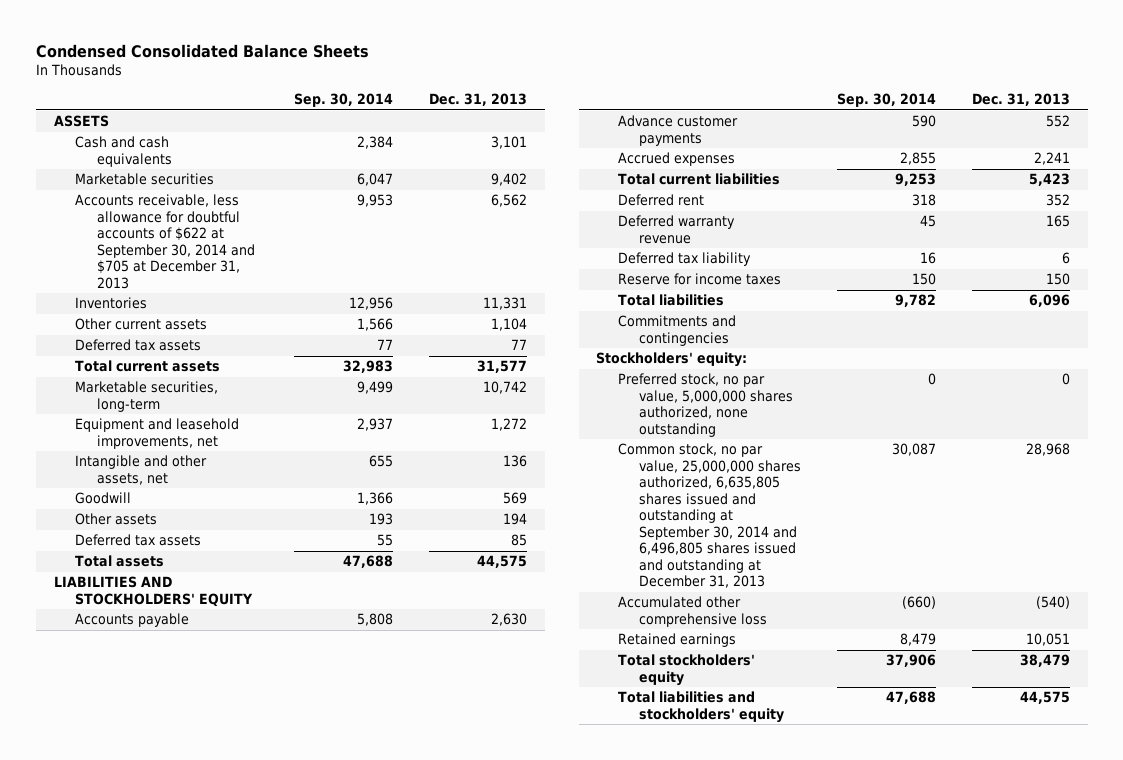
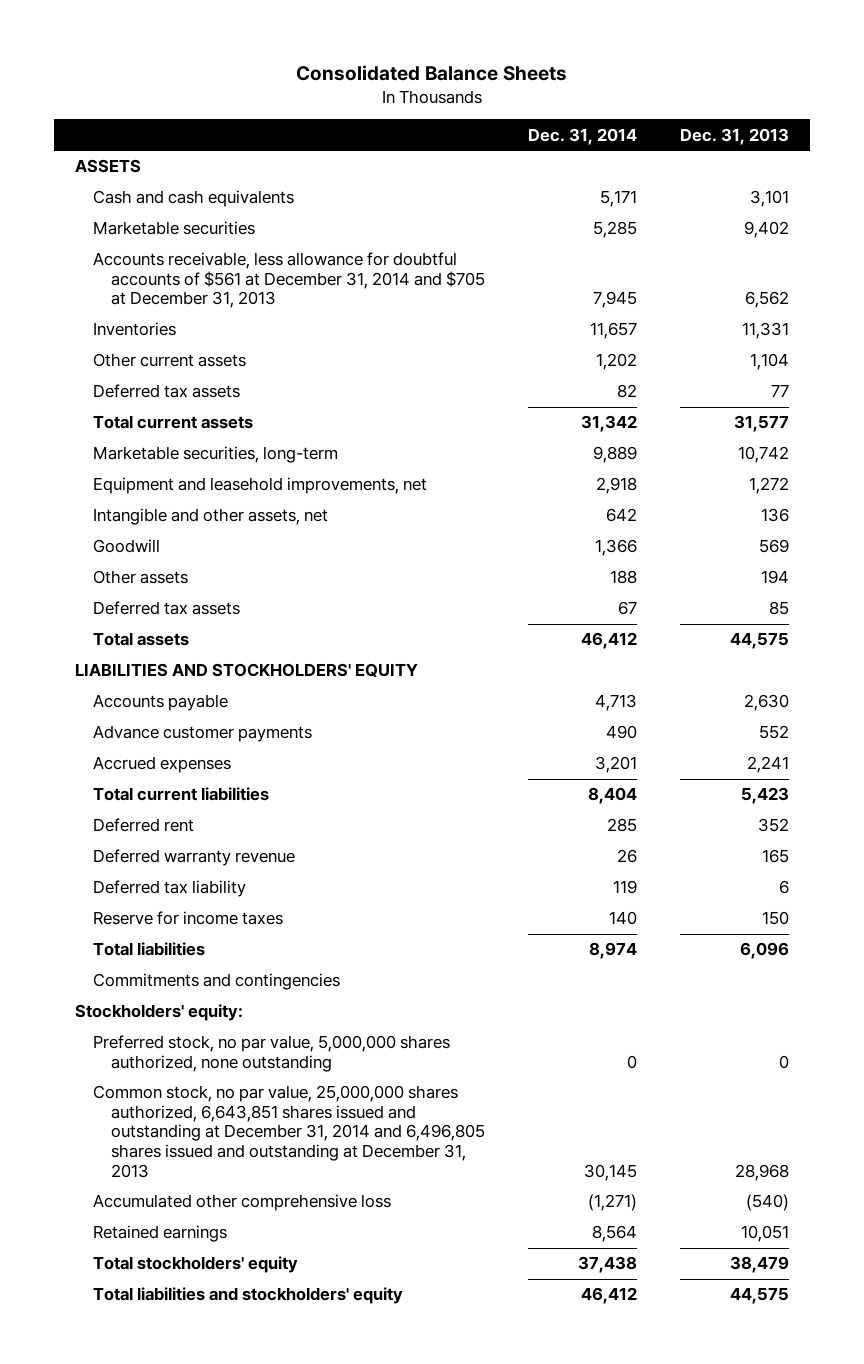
[35,43,369,58] Condensed Consolidated Balance Sheets -> [296,64,568,81] Consolidated Balance Sheets
[294,93,394,108] Sep. 30, 2014 -> none
none -> [527,127,637,145] Dec. 31, 2014
[75,194,255,289] Accounts receivable, less allowance for doubtful accounts of $622 at September 30, 2014 and $705 at December 31, 2013 -> [92,252,485,309] Accounts receivable, less allowance for doubtful accounts of $561 at December 31, 2014 and $705 at December 31, 2013
[617,443,802,589] Common stock, no par value, 25,000,000 shares authorized, 6,635,805 shares issued and outstanding at September 30, 2014 and 6,496,805 shares issued and outstanding at December 31, 2013 -> [92,1085,485,1178] Common stock, no par value, 25,000,000 shares authorized, 6,643,851 shares issued and outstanding at December 31, 2014 and 6,496,805 shares issued and outstanding at December 31, 2013

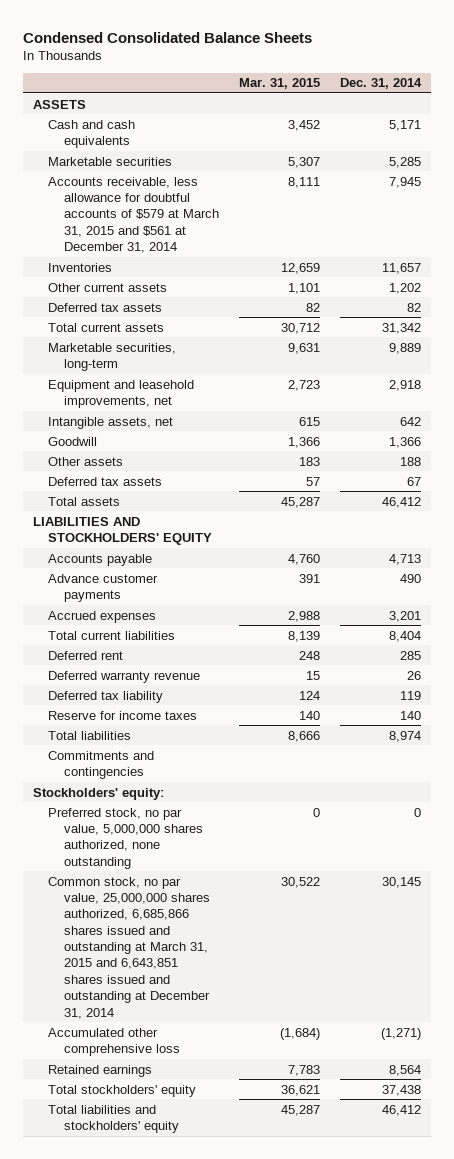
[296,64,568,81] Consolidated Balance Sheets -> [22,31,312,43] Condensed Consolidated Balance Sheets
[679,127,789,145] Dec. 31, 2013 -> none
none -> [239,78,321,90] Mar. 31, 2015
[92,252,485,309] Accounts receivable, less allowance for doubtful accounts of $561 at December 31, 2014 and $705 at December 31, 2013 -> [48,176,219,254] Accounts receivable, less allowance for doubtful accounts of $579 at March 31, 2015 and $561 at December 31, 2014
[92,508,328,526] Intangible and other assets, net -> [48,416,174,429] Intangible assets, net
[92,1085,485,1178] Common stock, no par value, 25,000,000 shares authorized, 6,643,851 shares issued and outstanding at December 31, 2014 and 6,496,805 shares issued and outstanding at December 31, 2013 -> [48,876,210,1019] Common stock, no par value, 25,000,000 shares authorized, 6,685,866 shares issued and outstanding at March 31, 2015 and 6,643,851 shares issued and outstanding at December 31, 2014

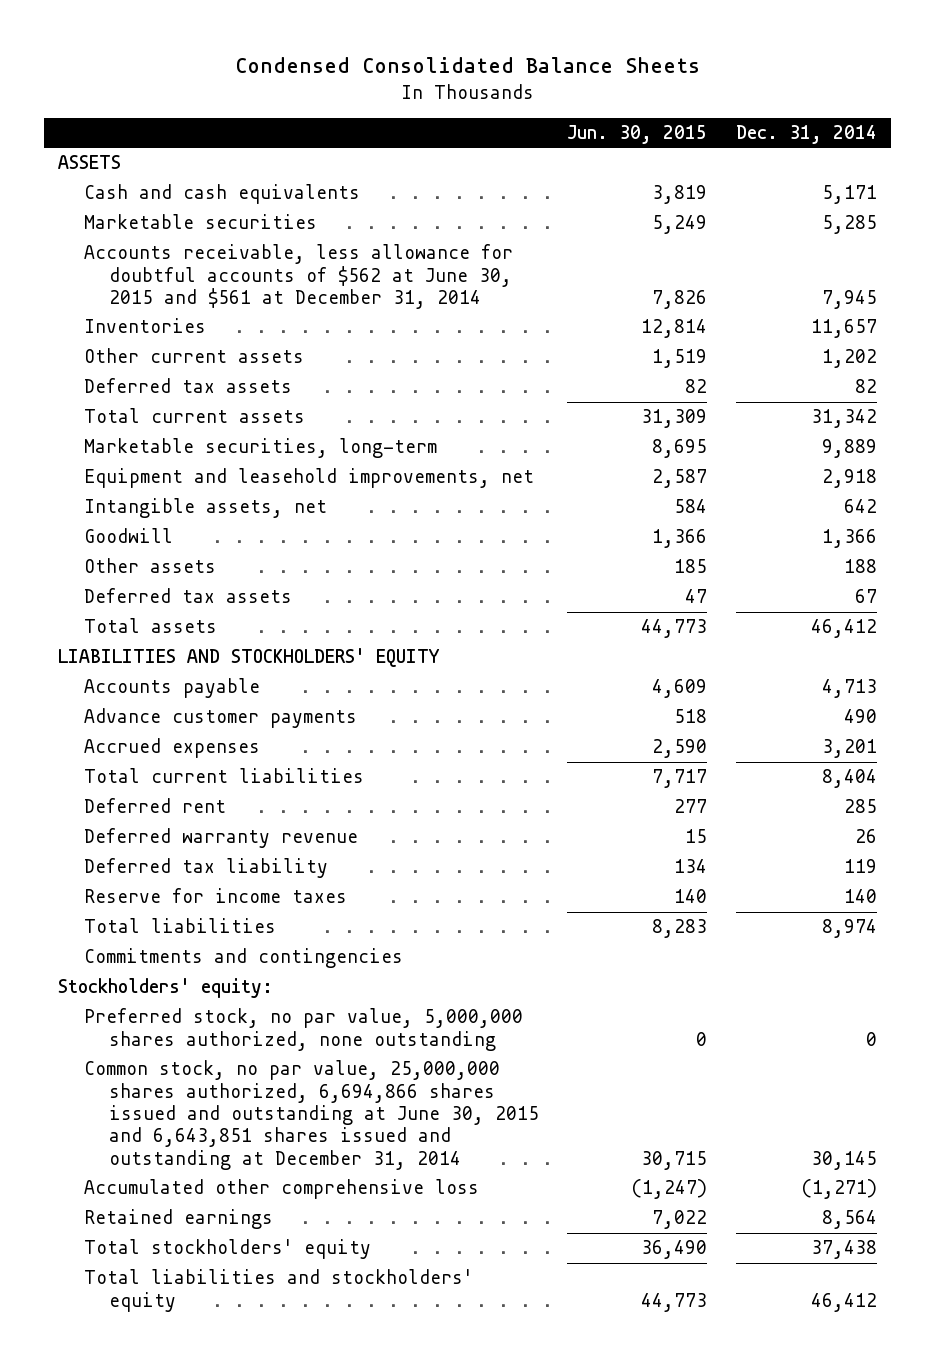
[239,78,321,90] Mar. 31, 2015 -> none
none -> [567,125,708,145] Jun. 30, 2015
[48,176,219,254] Accounts receivable, less allowance for doubtful accounts of $579 at March 31, 2015 and $561 at December 31, 2014 -> [83,244,513,309] Accounts receivable, less allowance for doubtful accounts of $562 at June 30, 2015 and $561 at December 31, 2014
[48,876,210,1019] Common stock, no par value, 25,000,000 shares authorized, 6,685,866 shares issued and outstanding at March 31, 2015 and 6,643,851 shares issued and outstanding at December 31, 2014 -> [83,1060,539,1170] Common stock, no par value, 25,000,000 shares authorized, 6,694,866 shares issued and outstanding at June 30, 2015 and 6,643,851 shares issued and outstanding at December 31, 2014

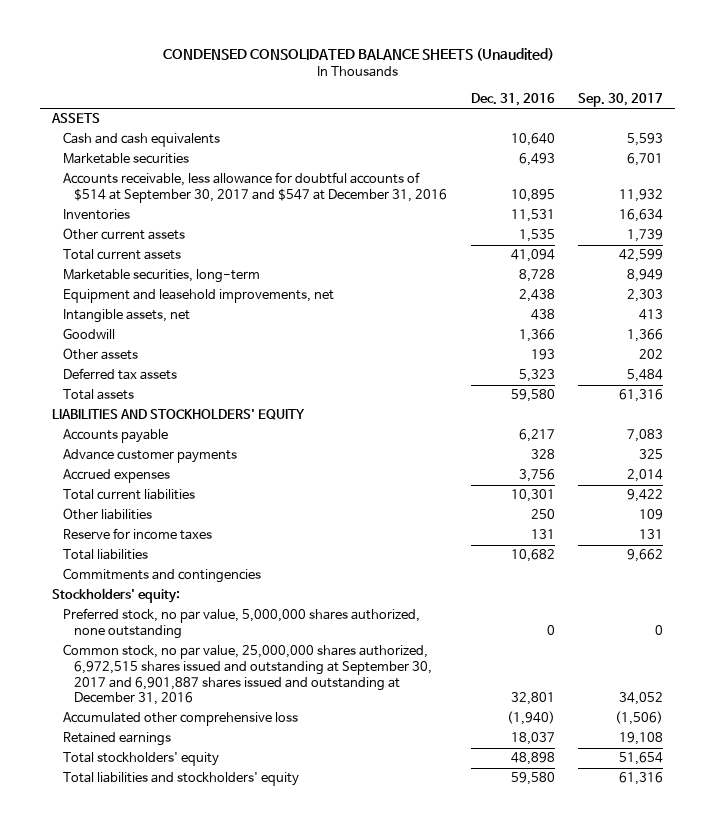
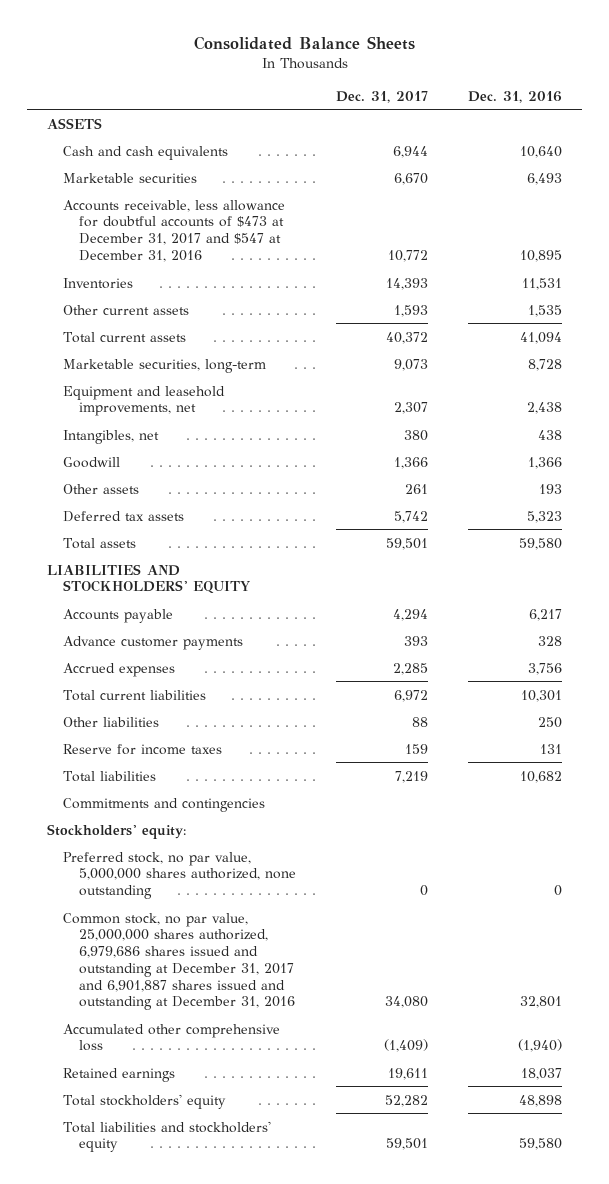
[162,48,554,62] CONDENSED CONSOLIDATED BALANCE SHEETS (Unaudited) -> [193,35,415,50] Consolidated Balance Sheets
[578,92,664,107] Sep. 30, 2017 -> none
none -> [336,90,429,103] Dec. 31, 2017
[62,172,447,204] Accounts receivable, less allowance for doubtful accounts of $514 at September 30, 2017 and $547 at December 31, 2016 -> [62,199,285,262] Accounts receivable, less allowance for doubtful accounts of $473 at December 31, 2017 and $547 at December 31, 2016
[62,309,190,324] Intangible assets, net -> [62,429,159,444] Intangibles, net
[62,644,432,706] Common stock, no par value, 25,000,000 shares authorized, 6,972,515 shares issued and outstanding at September 30, 2017 and 6,901,887 shares issued and outstanding at December 31, 2016 -> [62,912,295,1011] Common stock, no par value, 25,000,000 shares authorized, 6,979,686 shares issued and outstanding at December 31, 2017 and 6,901,887 shares issued and outstanding at December 31, 2016

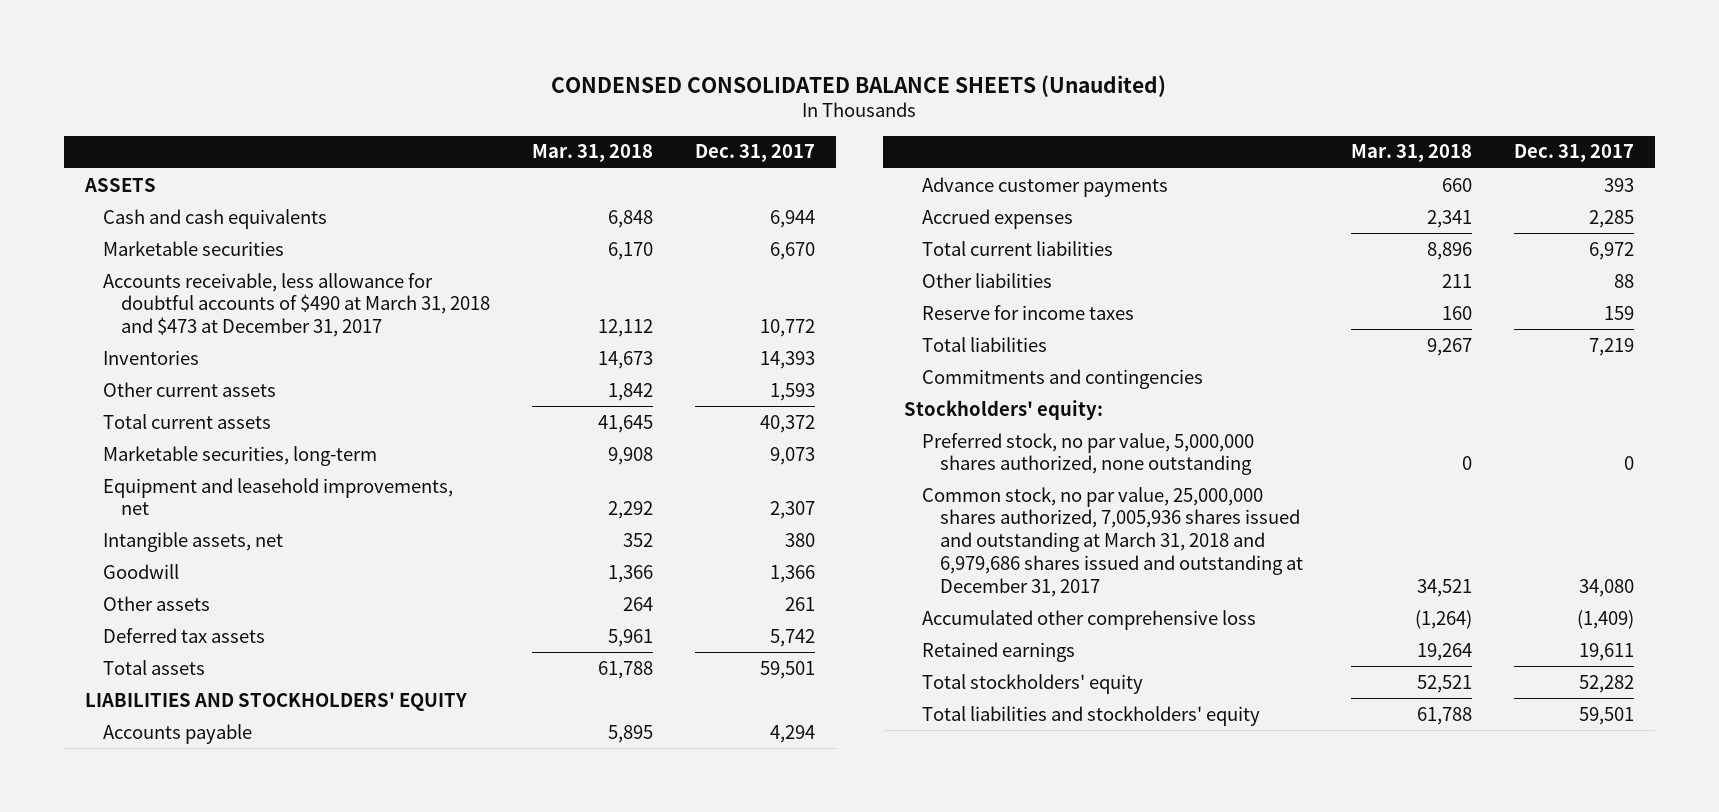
[193,35,415,50] Consolidated Balance Sheets -> [551,74,1167,97] CONDENSED CONSOLIDATED BALANCE SHEETS (Unaudited)
[468,90,563,103] Dec. 31, 2016 -> none
none -> [532,144,654,163] Mar. 31, 2018
[62,199,285,262] Accounts receivable, less allowance for doubtful accounts of $473 at December 31, 2017 and $547 at December 31, 2016 -> [102,272,490,338] Accounts receivable, less allowance for doubtful accounts of $490 at March 31, 2018 and $473 at December 31, 2017
[62,429,159,444] Intangibles, net -> [102,531,283,552] Intangible assets, net
[62,912,295,1011] Common stock, no par value, 25,000,000 shares authorized, 6,979,686 shares issued and outstanding at December 31, 2017 and 6,901,887 shares issued and outstanding at December 31, 2016 -> [921,486,1303,597] Common stock, no par value, 25,000,000 shares authorized, 7,005,936 shares issued and outstanding at March 31, 2018 and 6,979,686 shares issued and outstanding at December 31, 2017

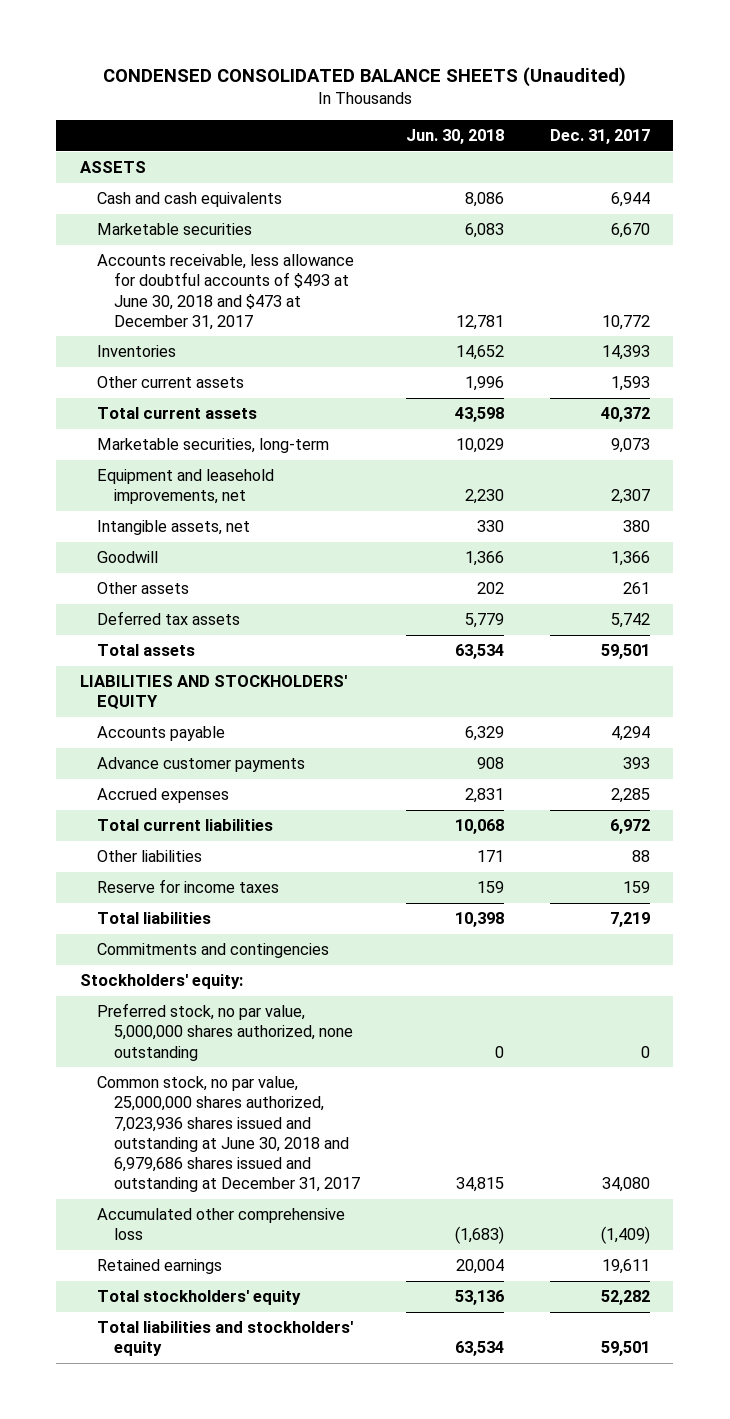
[532,144,654,163] Mar. 31, 2018 -> none
none -> [406,129,505,145] Jun. 30, 2018
[102,272,490,338] Accounts receivable, less allowance for doubtful accounts of $490 at March 31, 2018 and $473 at December 31, 2017 -> [96,254,354,330] Accounts receivable, less allowance for doubtful accounts of $493 at June 30, 2018 and $473 at December 31, 2017
[921,486,1303,597] Common stock, no par value, 25,000,000 shares authorized, 7,005,936 shares issued and outstanding at March 31, 2018 and 6,979,686 shares issued and outstanding at December 31, 2017 -> [96,1076,360,1193] Common stock, no par value, 25,000,000 shares authorized, 7,023,936 shares issued and outstanding at June 30, 2018 and 6,979,686 shares issued and outstanding at December 31, 2017

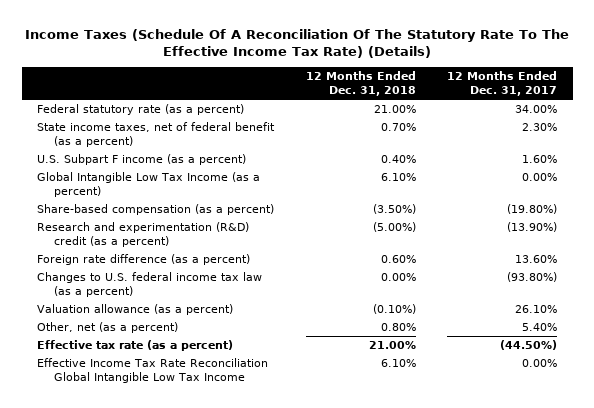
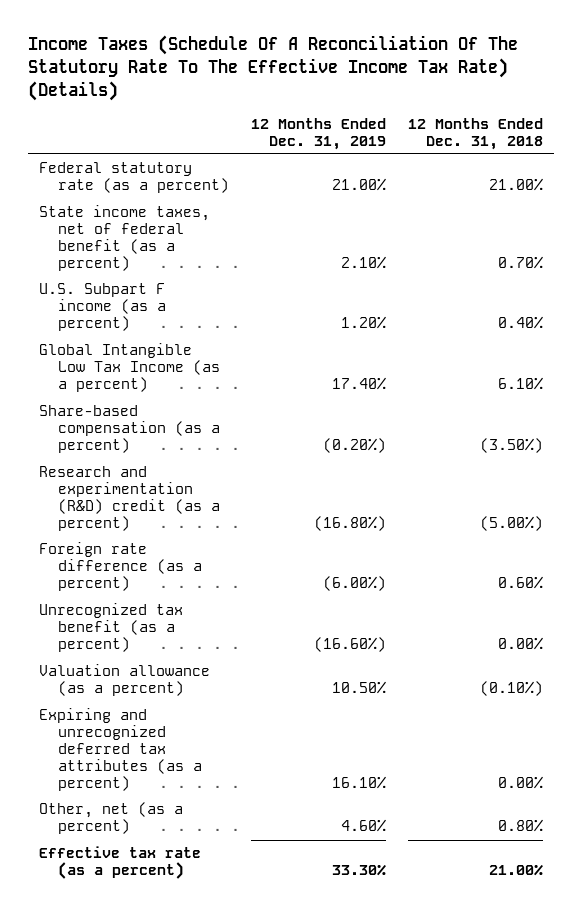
[446,71,557,97] 12 Months Ended Dec. 31, 2017 -> none
none -> [250,117,386,150] 12 Months Ended Dec. 31, 2019
[37,271,263,298] Changes to U.S. federal income tax law (as a percent) -> none
none -> [38,603,183,653] Unrecognized tax benefit (as a percent)
none -> [38,708,202,792] Expiring and unrecognized deferred tax attributes (as a percent)
[37,357,269,384] Effective Income Tax Rate Reconciliation Global Intangible Low Tax Income -> none

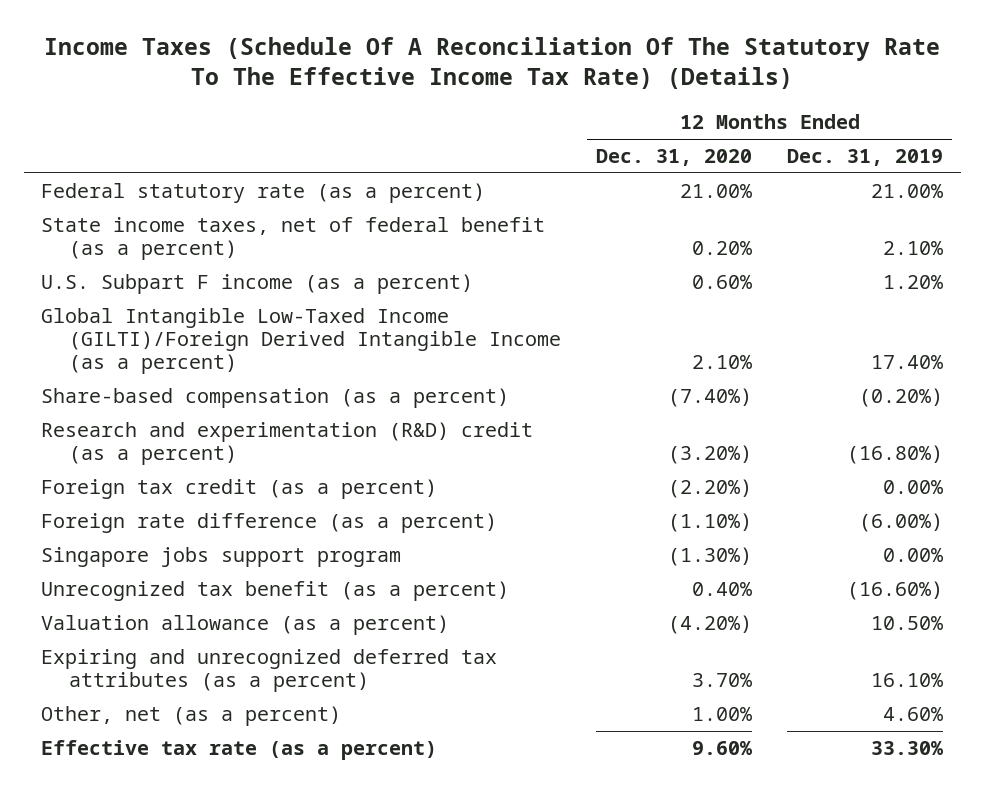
[407,117,543,150] 12 Months Ended Dec. 31, 2018 -> none
none -> [596,149,753,167] Dec. 31, 2020
[38,343,220,393] Global Intangible Low Tax Income (as a percent) -> [41,308,561,375] Global Intangible Low-Taxed Income (GILTI)/Foreign Derived Intangible Income (as a percent)
none -> [41,479,438,500] Foreign tax credit (as a percent)
none -> [41,547,402,568] Singapore jobs support program

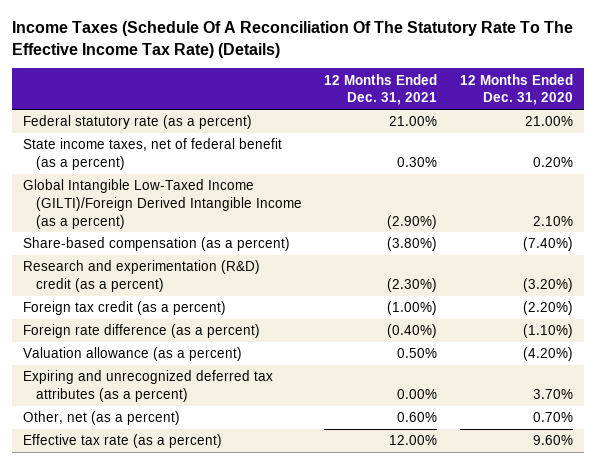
[787,149,944,167] Dec. 31, 2019 -> none
none -> [324,73,438,106] 12 Months Ended Dec. 31, 2021
[41,274,474,295] U.S. Subpart F income (as a percent) -> none
[41,547,402,568] Singapore jobs support program -> none
[41,581,510,602] Unrecognized tax benefit (as a percent) -> none
[692,707,753,722] 1.00% -> [532,412,573,423] 0.70%

